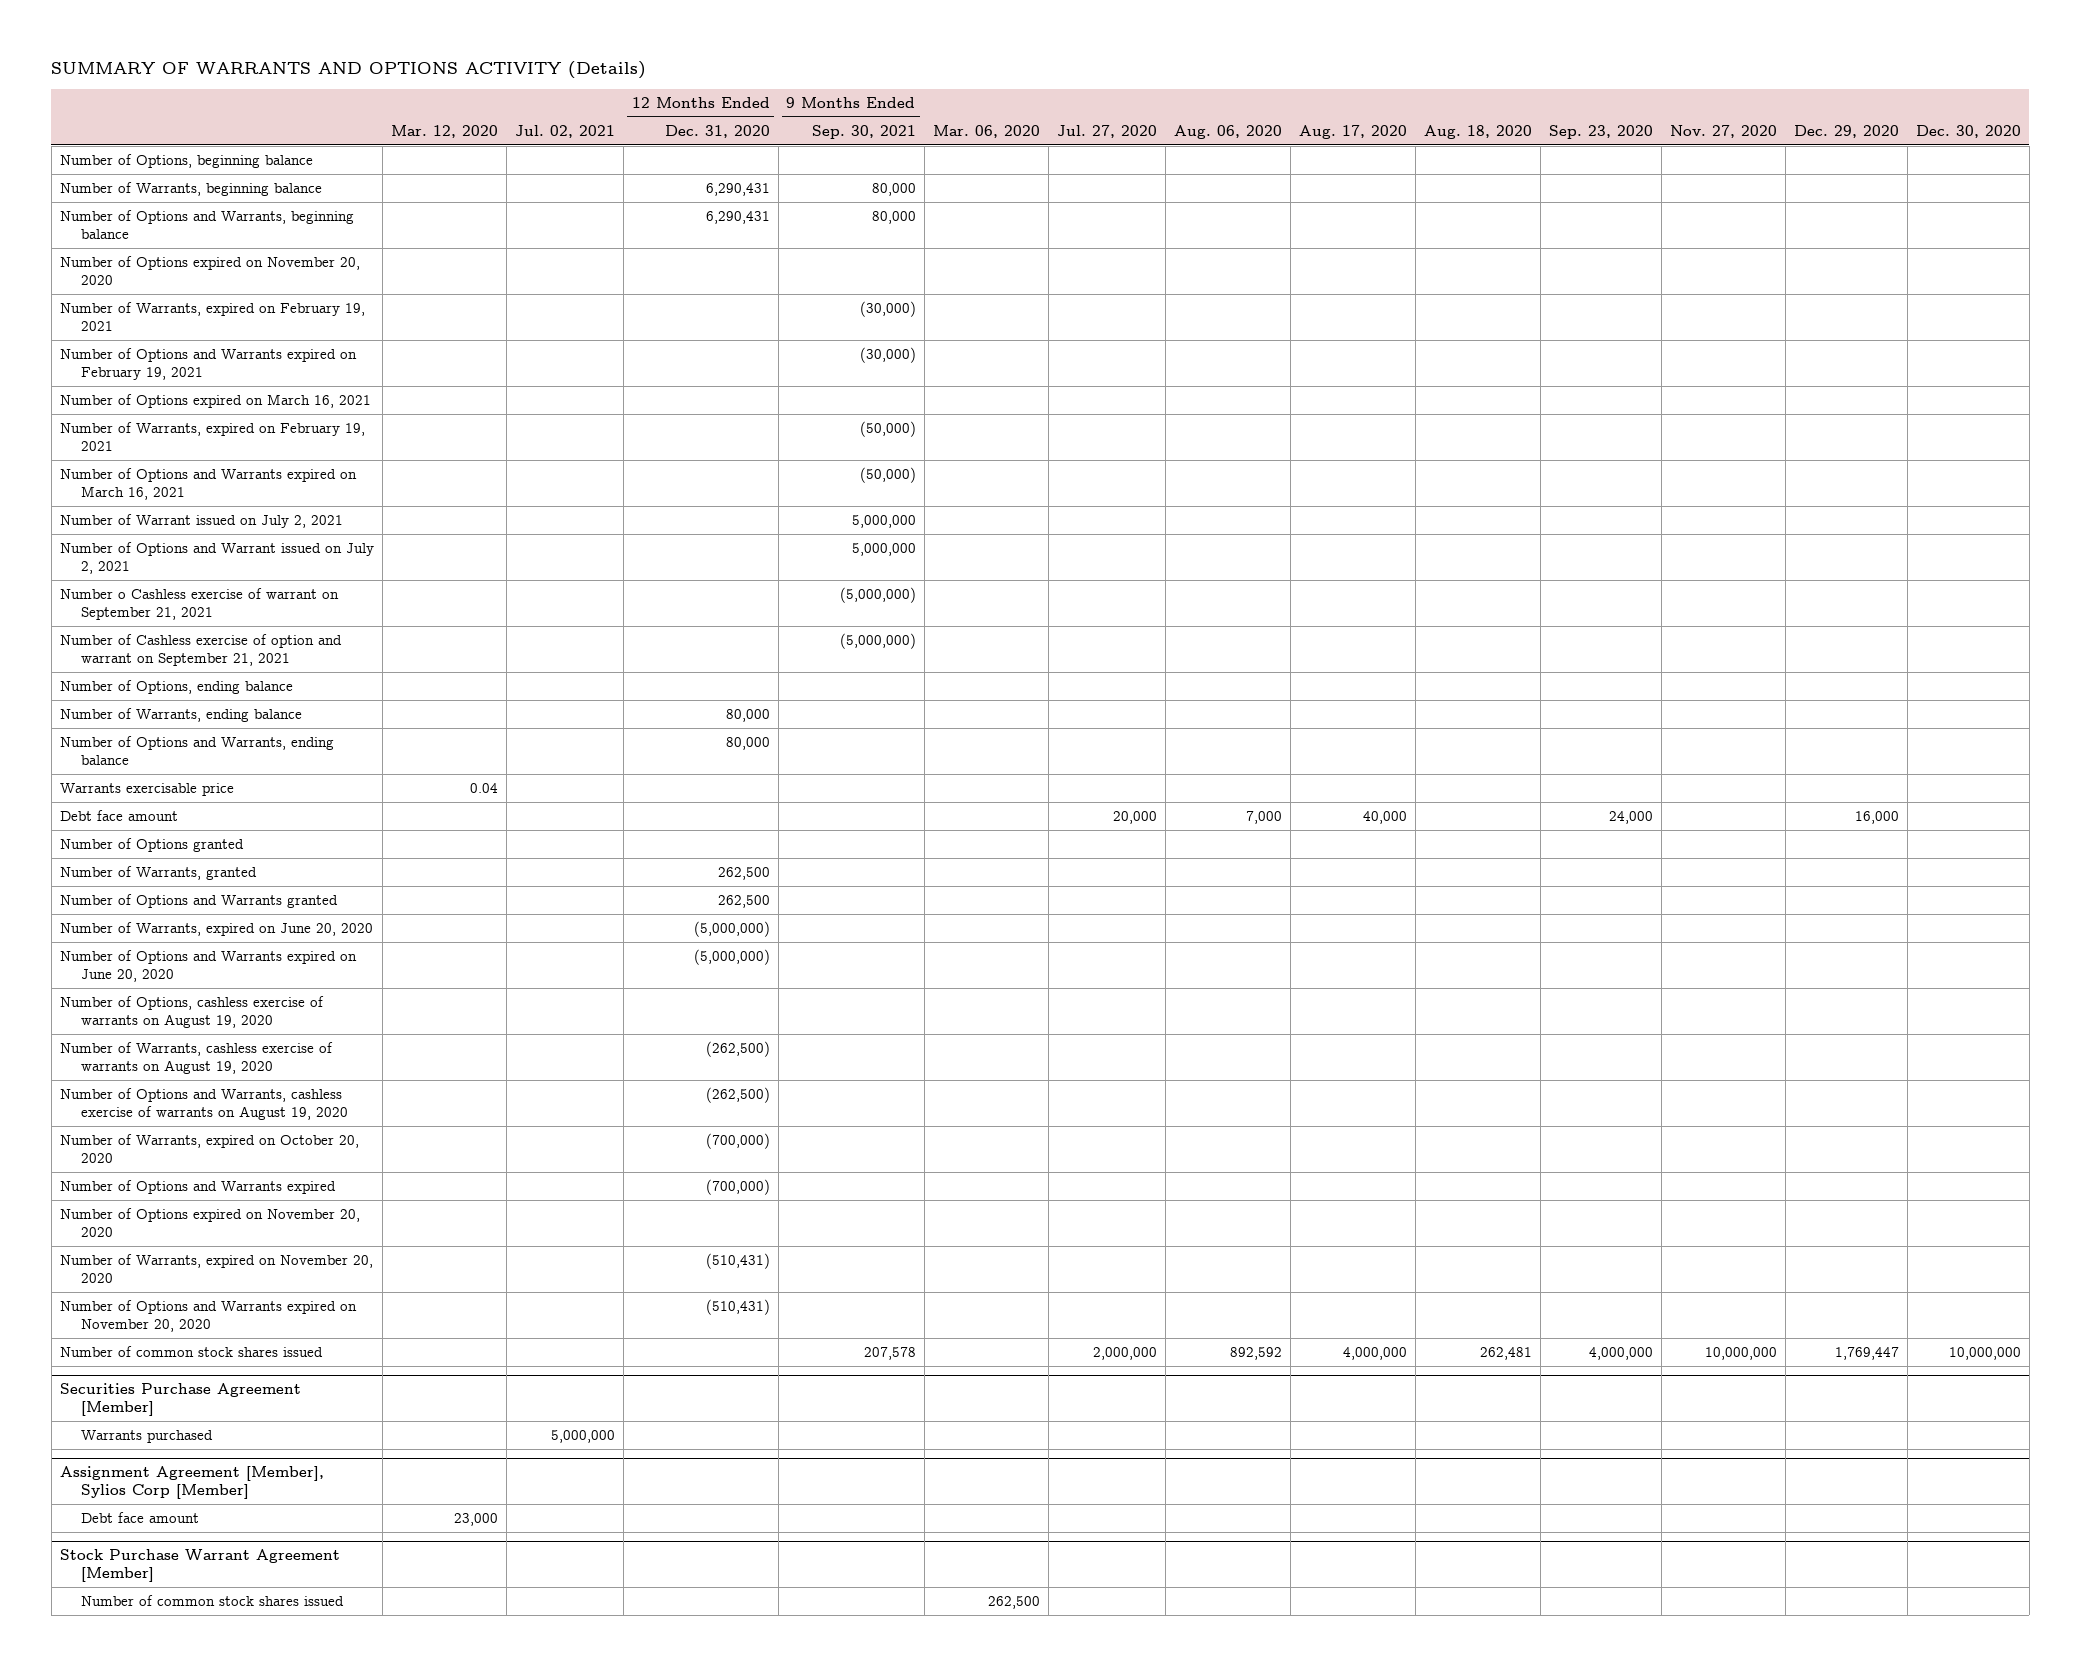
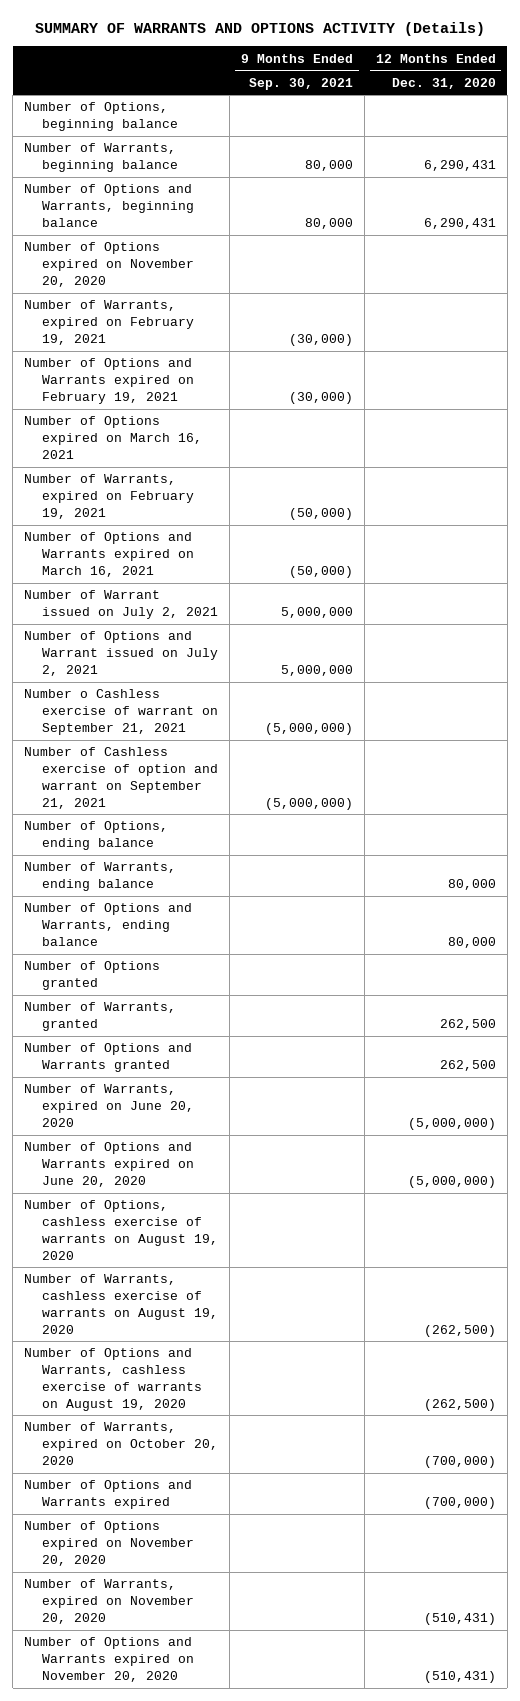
[390,124,498,138] Mar. 12, 2020 -> none
[514,124,615,138] Jul. 02, 2021 -> none
[932,124,1040,138] Mar. 06, 2020 -> none
[1056,124,1157,138] Jul. 27, 2020 -> none
[1173,124,1282,139] Aug. 06, 2020 -> none
[1298,124,1407,139] Aug. 17, 2020 -> none
[1423,124,1532,139] Aug. 18, 2020 -> none
[1548,124,1653,139] Sep. 23, 2020 -> none
[1669,124,1777,138] Nov. 27, 2020 -> none
[1793,124,1899,138] Dec. 29, 2020 -> none
[1915,124,2021,138] Dec. 30, 2020 -> none
[59,783,234,797] Warrants exercisable price -> none
[59,810,178,822] Debt face amount -> none
[59,1346,323,1358] Number of common stock shares issued -> none
[59,1383,301,1417] Securities Purchase Agreement [Member] -> none
[81,1430,214,1444] Warrants purchased -> none
[59,1466,324,1500] Assignment Agreement [Member], Sylios Corp [Member] -> none
[81,1512,200,1524] Debt face amount -> none
[59,1549,340,1583] Stock Purchase Warrant Agreement [Member] -> none
[81,1595,345,1607] Number of common stock shares issued -> none

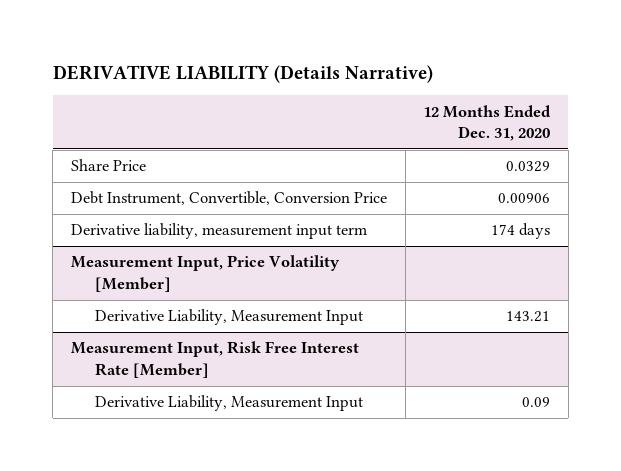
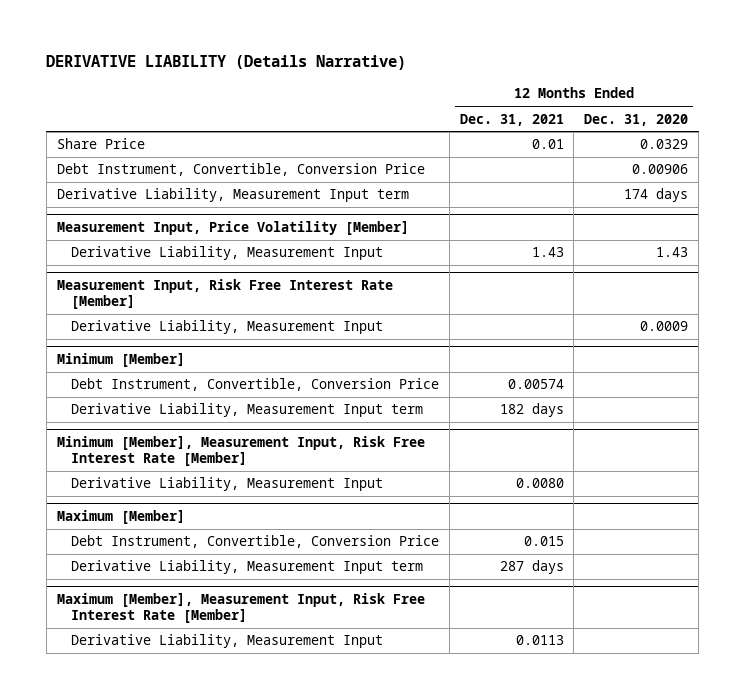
none -> [459,113,564,126] Dec. 31, 2021
[71,223,368,240] Derivative liability, measurement input term -> [56,188,409,203] Derivative Liability, Measurement Input term
[506,311,551,323] 143.21 -> [656,247,689,258] 1.43
[522,397,551,408] 0.09 -> [640,321,689,332] 0.0009
none -> [56,353,185,368] Minimum [Member]
none -> [71,378,440,392] Debt Instrument, Convertible, Conversion Price
none -> [71,403,424,418] Derivative Liability, Measurement Input term
none -> [56,436,425,467] Minimum [Member], Measurement Input, Risk Free Interest Rate [Member]
none -> [71,477,384,492] Derivative Liability, Measurement Input
none -> [56,510,185,525] Maximum [Member]
none -> [71,535,440,549] Debt Instrument, Convertible, Conversion Price
none -> [71,560,424,575] Derivative Liability, Measurement Input term
none -> [56,593,425,624] Maximum [Member], Measurement Input, Risk Free Interest Rate [Member]
none -> [71,634,384,649] Derivative Liability, Measurement Input

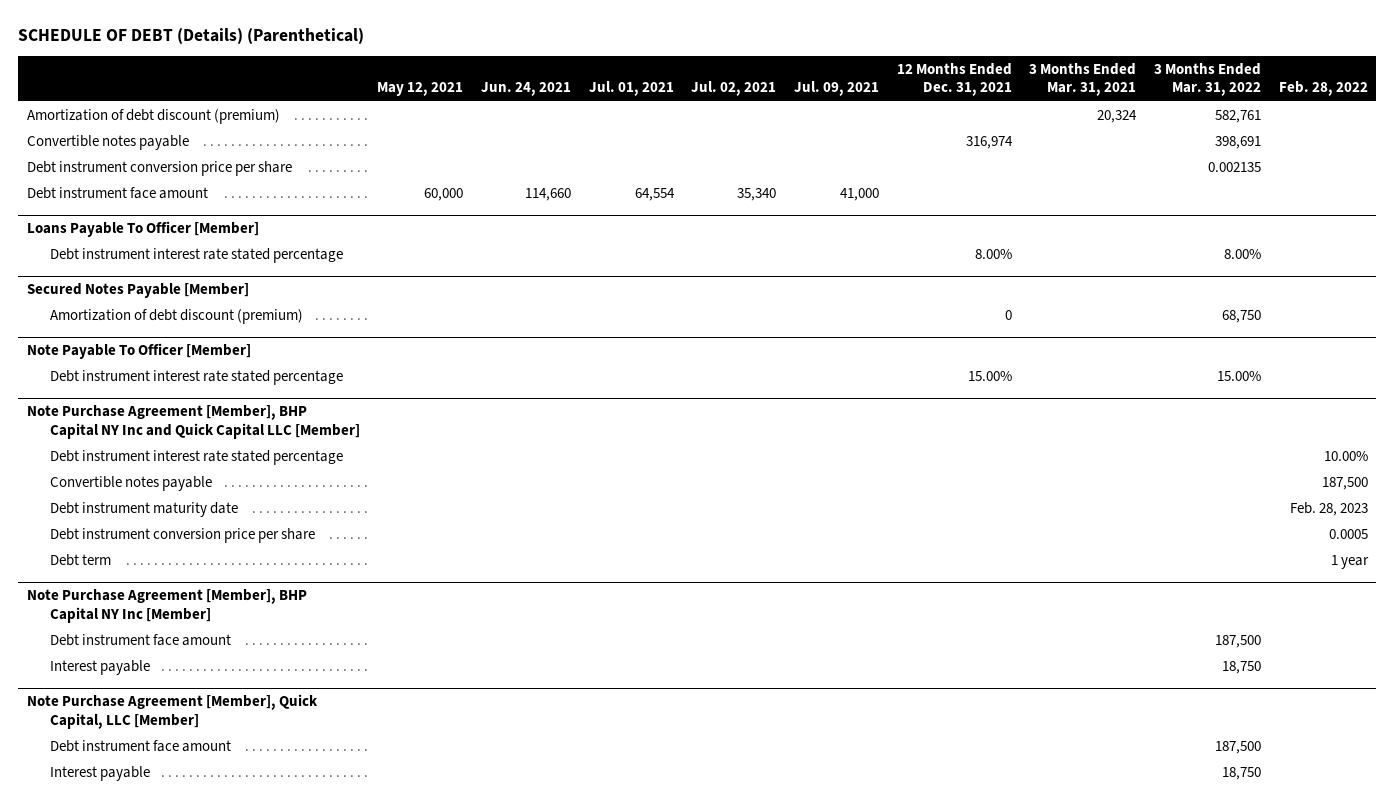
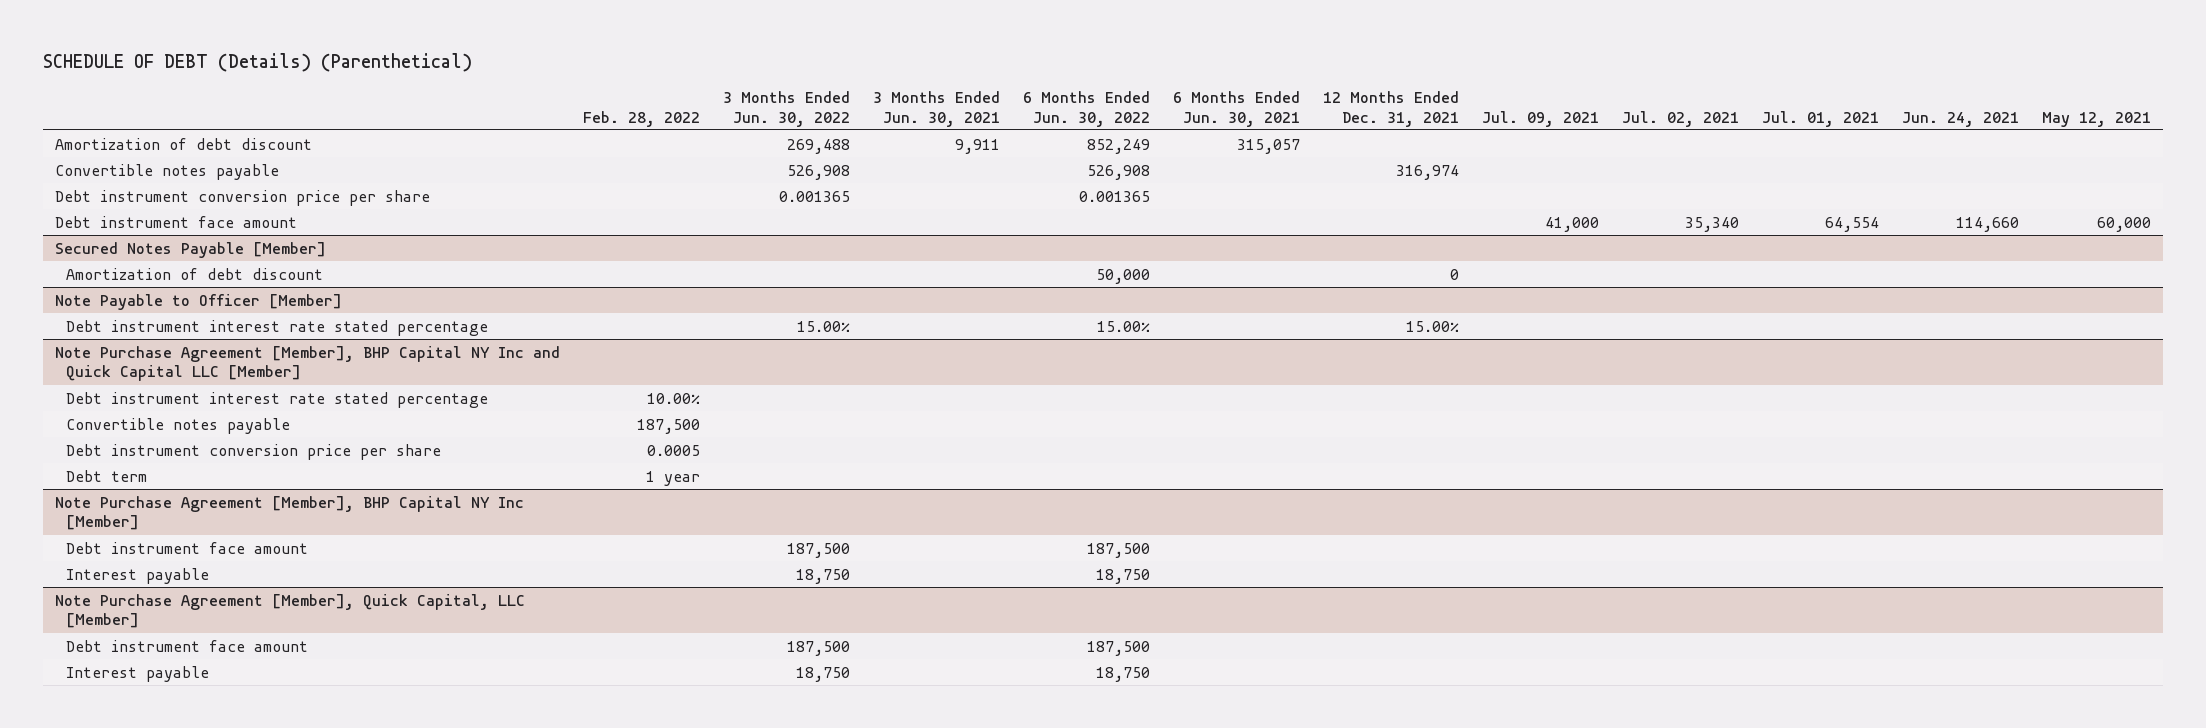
[1029,63,1137,97] 3 Months Ended Mar. 31, 2021 -> none
[1153,63,1261,97] 3 Months Ended Mar. 31, 2022 -> none
none -> [722,90,850,127] 3 Months Ended Jun. 30, 2022
none -> [872,90,1000,127] 3 Months Ended Jun. 30, 2021
none -> [1022,90,1150,127] 6 Months Ended Jun. 30, 2022
none -> [1172,90,1300,127] 6 Months Ended Jun. 30, 2021
[26,109,280,125] Amortization of debt discount (premium) -> [54,137,312,150] Amortization of debt discount
[26,221,259,238] Loans Payable To Officer [Member] -> none
[49,248,343,264] Debt instrument interest rate stated percentage -> none
[49,309,303,325] Amortization of debt discount (premium) -> [66,267,324,280] Amortization of debt discount
[26,343,251,360] Note Payable To Officer [Member] -> [54,293,342,310] Note Payable to Officer [Member]
[49,502,238,518] Debt instrument maturity date -> none

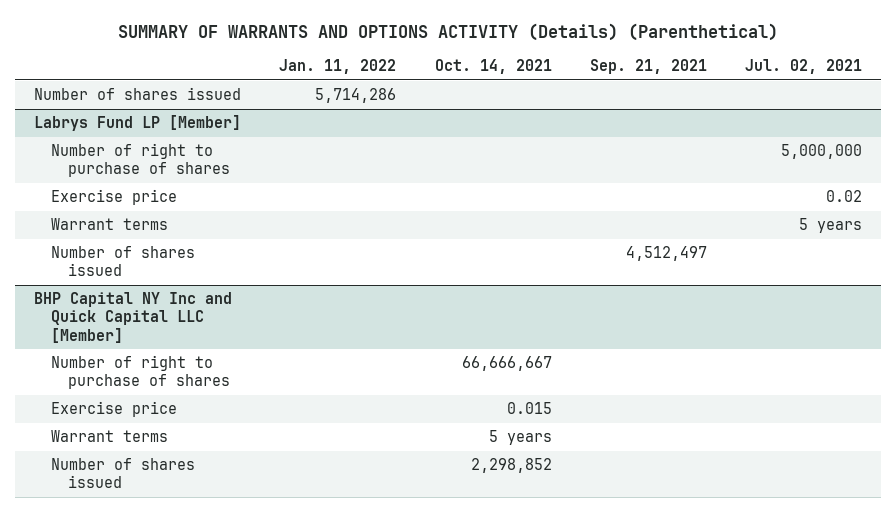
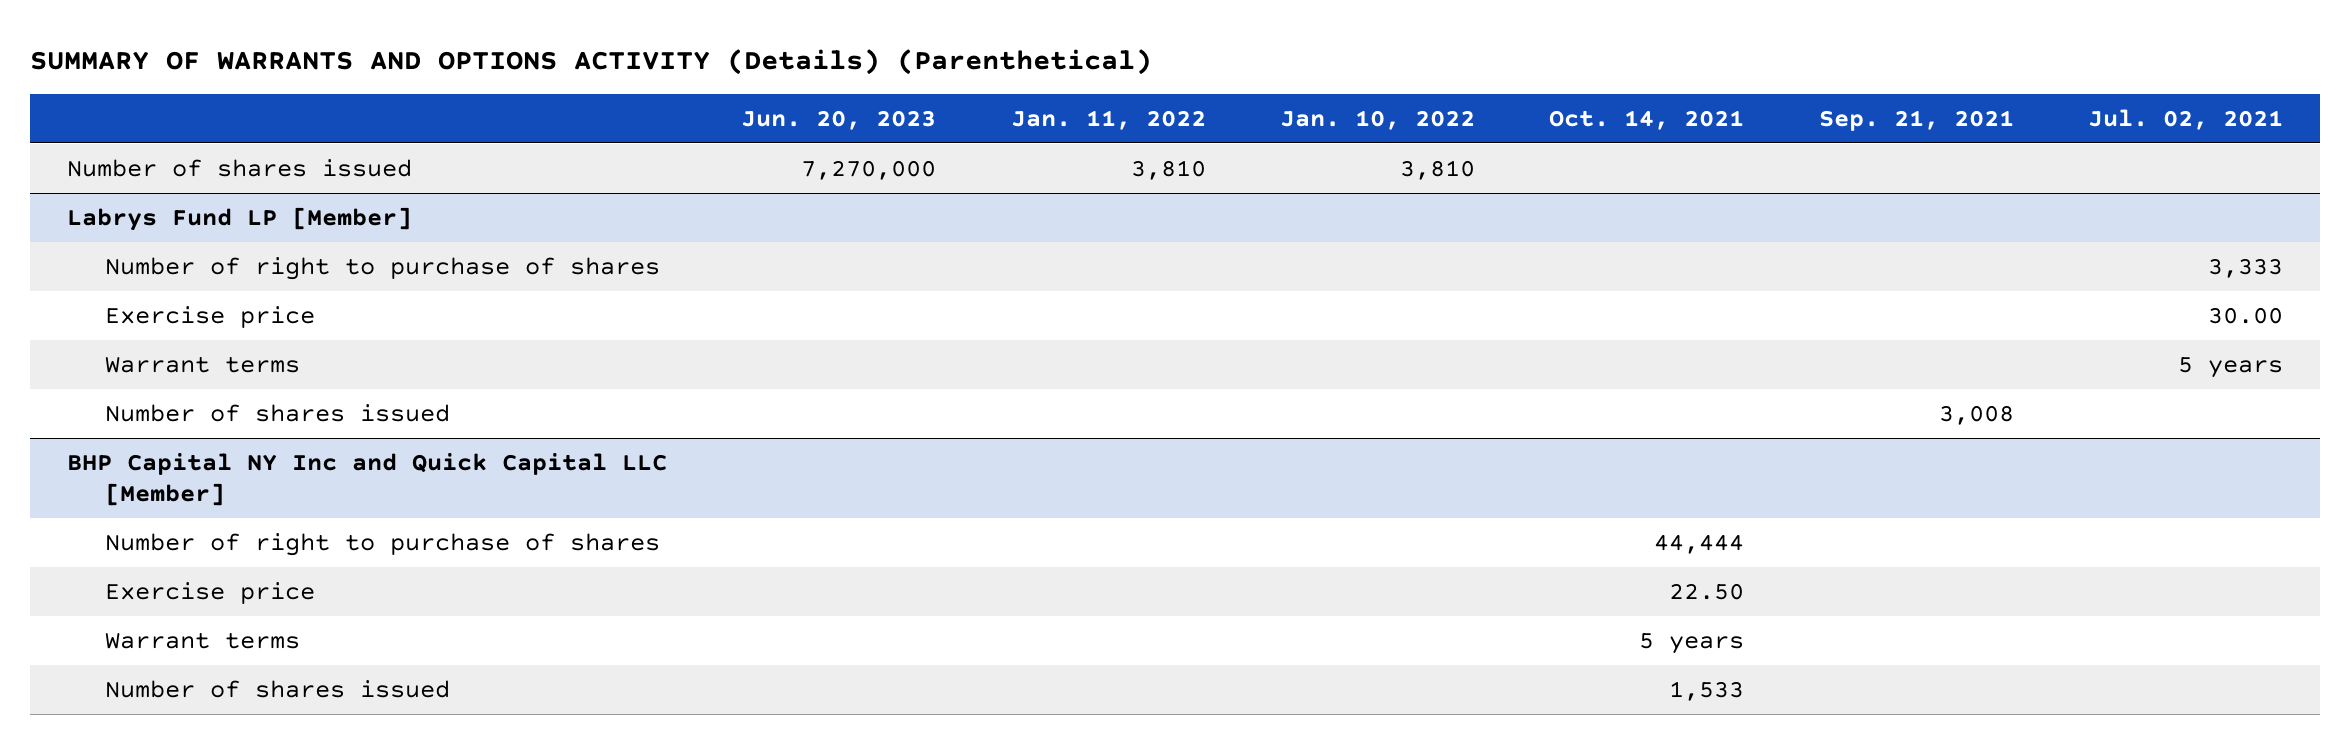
none -> [741,110,937,131] Jun. 20, 2023
none -> [1279,110,1475,131] Jan. 10, 2022
[315,88,397,104] 5,714,286 -> [1130,159,1206,180] 3,810
[781,144,863,160] 5,000,000 -> [2207,257,2283,278] 3,333
[826,190,863,203] 0.02 -> [2207,306,2283,324] 30.00
[625,246,707,262] 4,512,497 -> [1938,404,2014,425] 3,008
[461,356,552,372] 66,666,667 -> [1654,533,1745,554] 44,444
[506,402,552,415] 0.015 -> [1669,582,1745,600] 22.50
[470,458,552,474] 2,298,852 -> [1669,680,1745,701] 1,533

